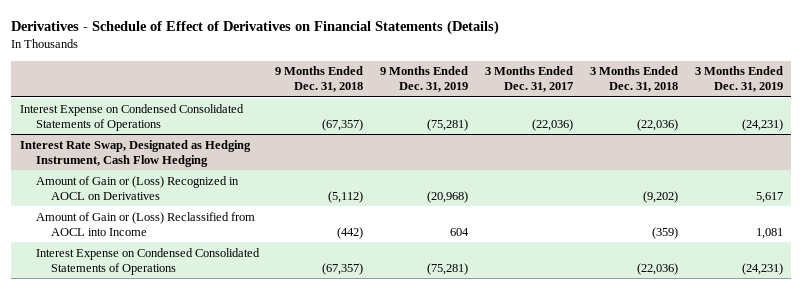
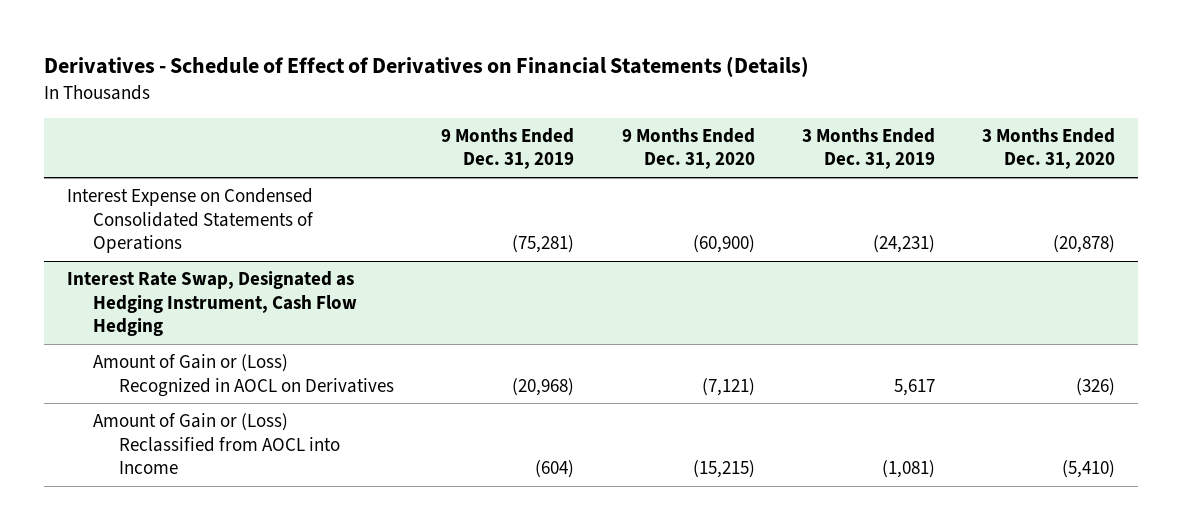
[275,66,364,93] 9 Months Ended Dec. 31, 2018 -> none
[485,66,574,93] 3 Months Ended Dec. 31, 2017 -> none
[589,66,678,93] 3 Months Ended Dec. 31, 2018 -> none
none -> [621,128,755,170] 9 Months Ended Dec. 31, 2020
none -> [981,128,1115,170] 3 Months Ended Dec. 31, 2020
[35,247,260,275] Interest Expense on Condensed Consolidated Statements of Operations -> none
[450,227,470,236] 604 -> [535,459,575,478] (604)
[755,227,783,239] 1,081 -> [881,459,935,478] (1,081)

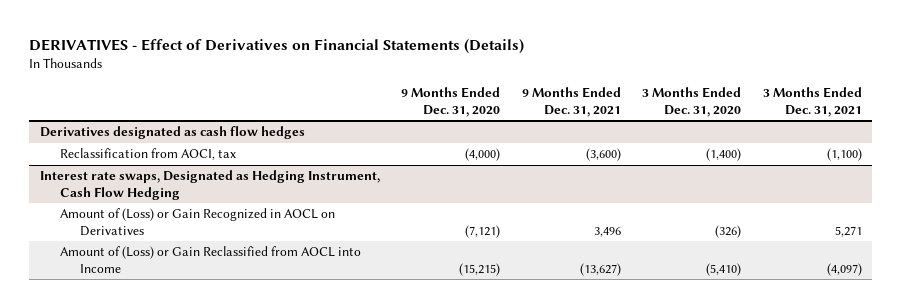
[43,56,809,78] Derivatives - Schedule of Effect of Derivatives on Financial Statements (Details) -> [29,39,525,55] DERIVATIVES - Effect of Derivatives on Financial Statements (Details)
[441,128,575,170] 9 Months Ended Dec. 31, 2019 -> none
[801,128,935,170] 3 Months Ended Dec. 31, 2019 -> none
none -> [521,87,621,117] 9 Months Ended Dec. 31, 2021
none -> [762,87,862,117] 3 Months Ended Dec. 31, 2021
[67,188,315,253] Interest Expense on Condensed Consolidated Statements of Operations -> none
none -> [40,126,306,140] Derivatives designated as cash flow hedges
none -> [60,148,237,161] Reclassification from AOCI, tax
[67,271,358,336] Interest Rate Swap, Designated as Hedging Instrument, Cash Flow Hedging -> [40,170,381,200] Interest rate swaps, Designated as Hedging Instrument, Cash Flow Hedging
[93,354,395,397] Amount of Gain or (Loss) Recognized in AOCL on Derivatives -> [60,208,336,236] Amount of (Loss) or Gain Recognized in AOCL on Derivatives
[93,413,341,474] Amount of Gain or (Loss) Reclassified from AOCL into Income -> [60,246,362,273] Amount of (Loss) or Gain Reclassified from AOCL into Income

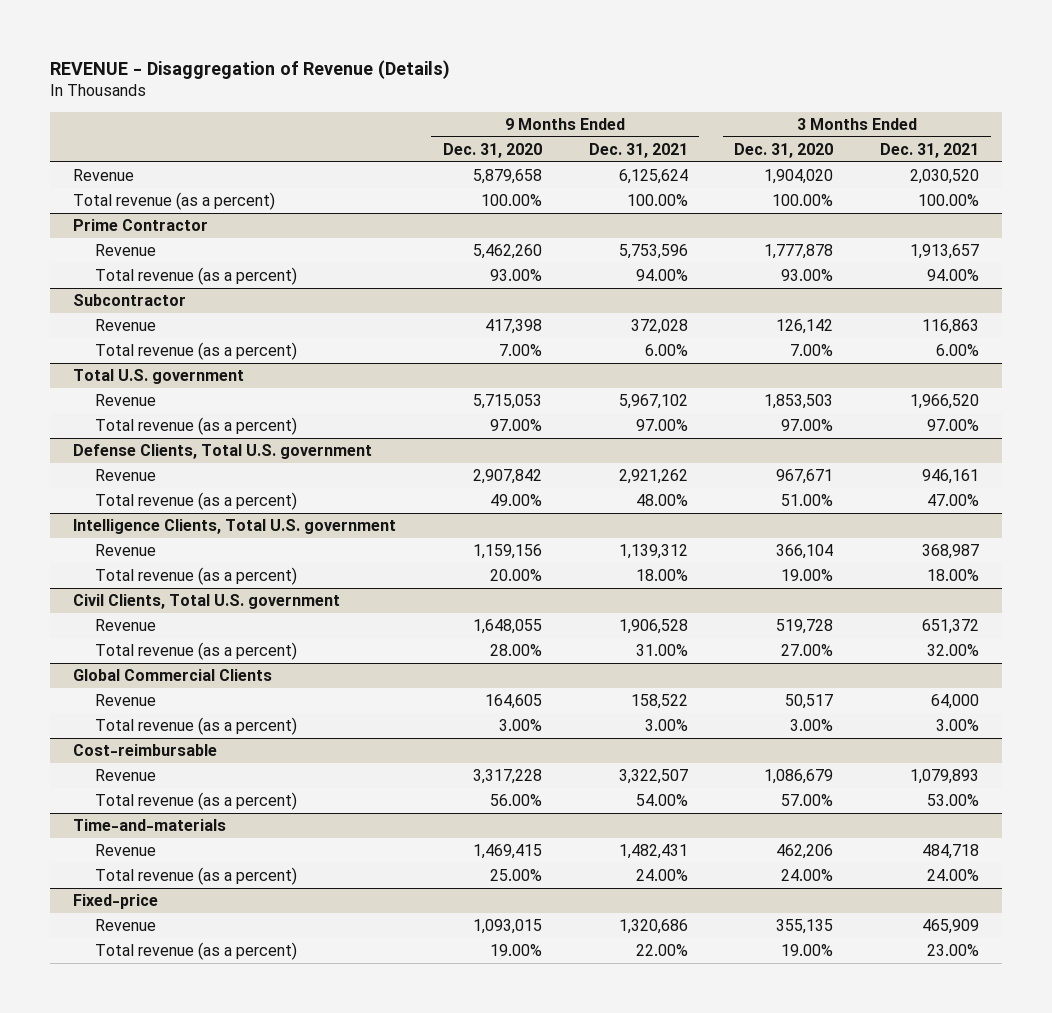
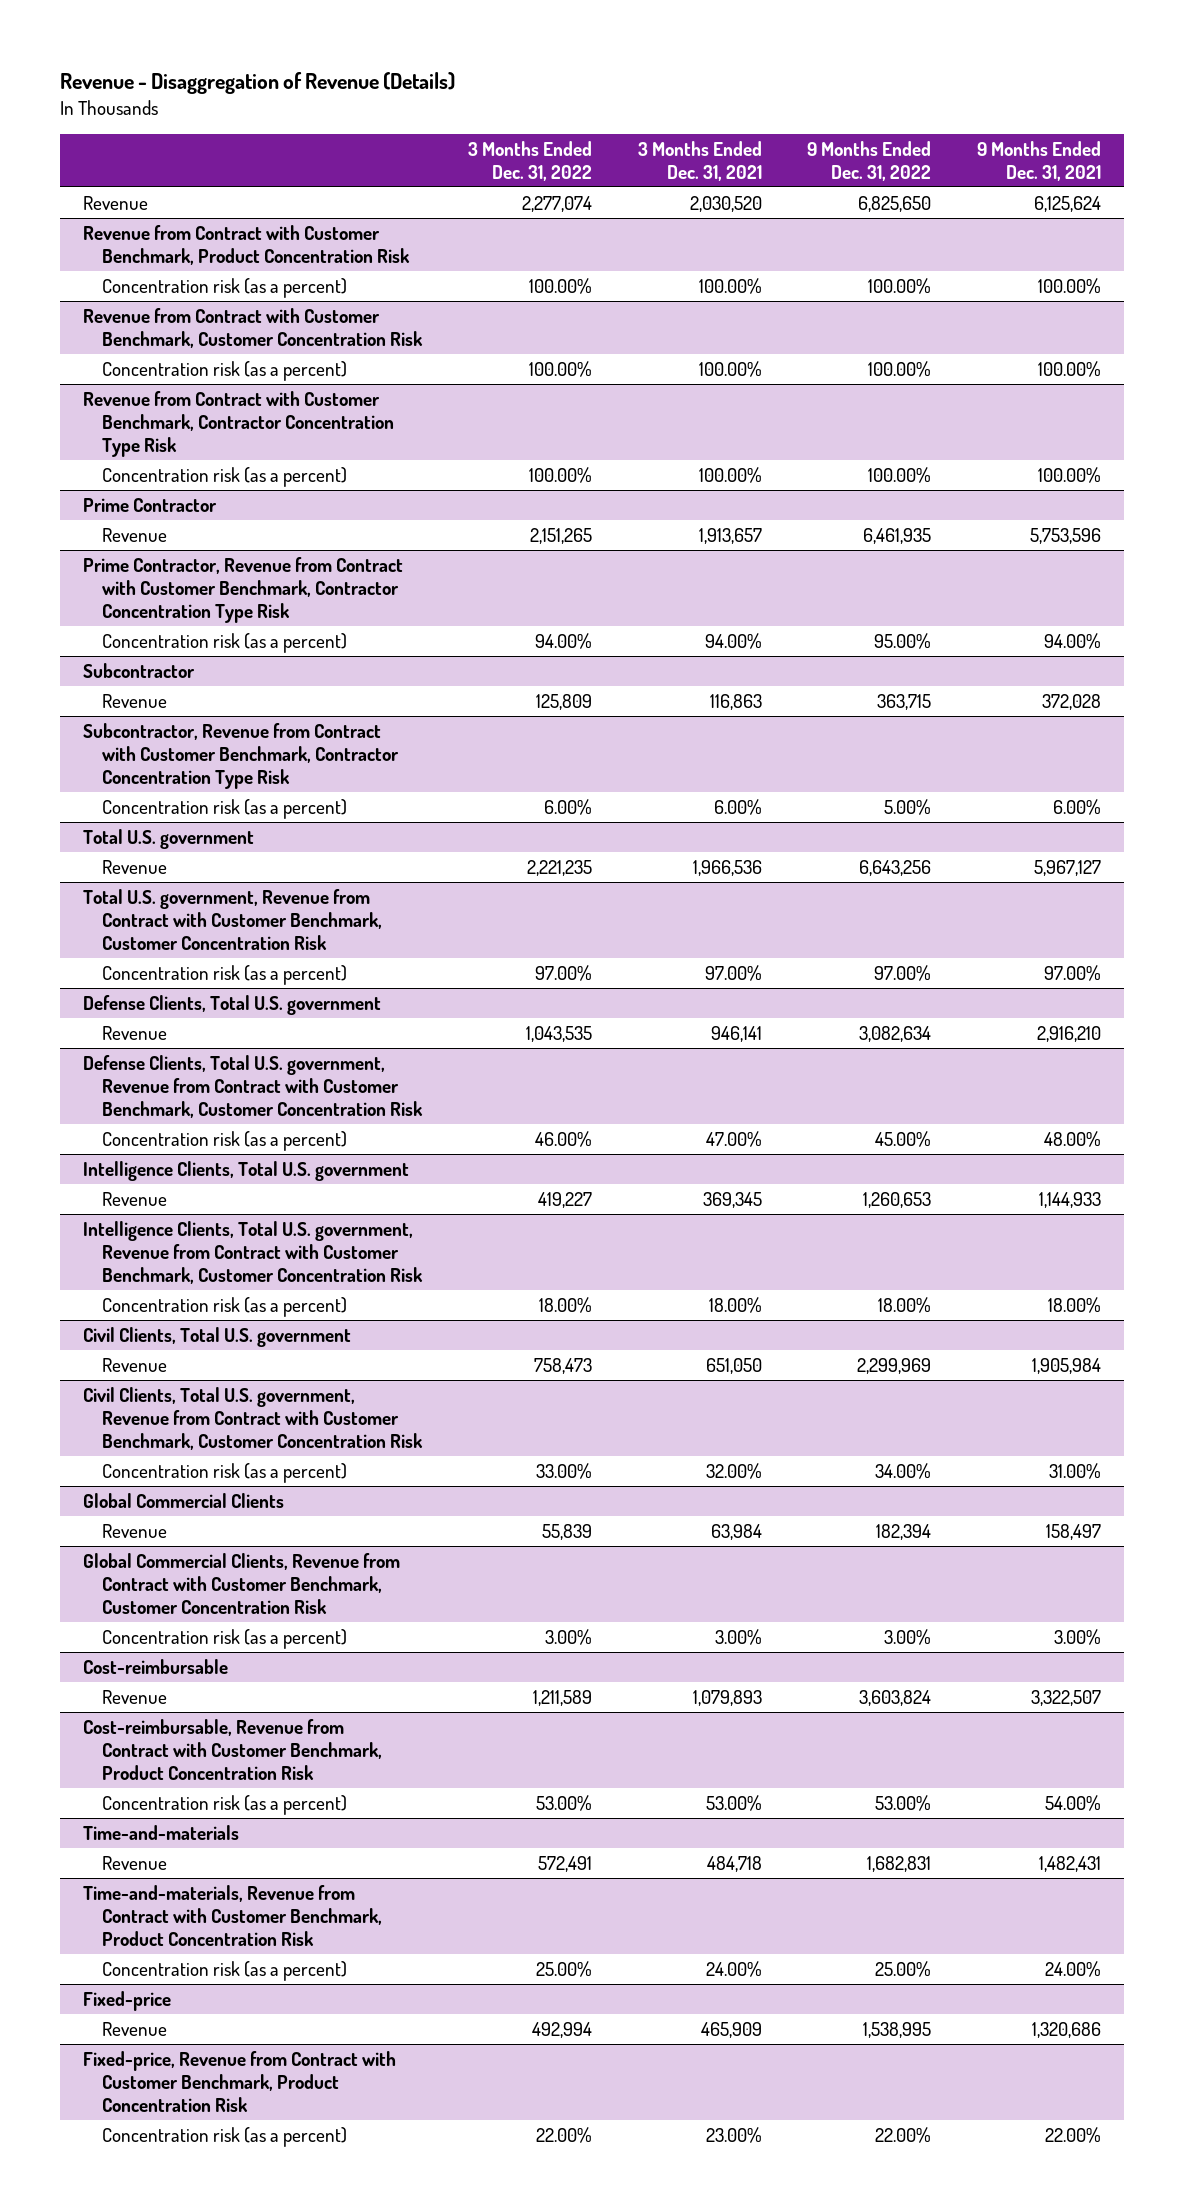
[49,59,450,79] REVENUE - Disaggregation of Revenue (Details) -> [59,72,455,95] Revenue - Disaggregation of Revenue (Details)
[442,143,542,159] Dec. 31, 2020 -> none
[734,143,834,159] Dec. 31, 2020 -> none
none -> [467,140,592,181] 3 Months Ended Dec. 31, 2022
none -> [807,140,932,181] 9 Months Ended Dec. 31, 2022
[73,192,276,211] Total revenue (as a percent) -> none
none -> [82,224,411,265] Revenue from Contract with Customer Benchmark, Product Concentration Risk
none -> [102,277,348,298] Concentration risk (as a percent)
none -> [82,307,424,348] Revenue from Contract with Customer Benchmark, Customer Concentration Risk
none -> [102,360,348,381] Concentration risk (as a percent)
none -> [82,390,395,457] Revenue from Contract with Customer Benchmark, Contractor Concentration Type Risk
none -> [102,466,348,487] Concentration risk (as a percent)
none -> [82,556,403,623] Prime Contractor, Revenue from Contract with Customer Benchmark, Contractor Concentration Type Risk
[94,267,297,286] Total revenue (as a percent) -> [102,632,348,653] Concentration risk (as a percent)
[94,342,297,361] Total revenue (as a percent) -> none
none -> [82,722,400,789] Subcontractor, Revenue from Contract with Customer Benchmark, Contractor Concentration Type Risk
none -> [102,798,348,819] Concentration risk (as a percent)
[618,394,688,410] 5,967,102 -> [1034,859,1102,876] 5,967,127
[909,394,979,410] 1,966,520 -> [692,859,762,876] 1,966,536
none -> [82,888,383,950] Total U.S. government, Revenue from Contract with Customer Benchmark, Customer Concentration Risk
[94,417,297,436] Total revenue (as a percent) -> [102,964,348,985] Concentration risk (as a percent)
[618,469,688,485] 2,921,262 -> [1037,1025,1102,1042] 2,916,210
[921,469,979,485] 946,161 -> [710,1025,762,1042] 946,141
none -> [82,1054,424,1118] Defense Clients, Total U.S. government, Revenue from Contract with Customer Benchmark, Customer Concentration Risk
[94,492,297,511] Total revenue (as a percent) -> [102,1130,348,1151] Concentration risk (as a percent)
[618,544,688,560] 1,139,312 -> [1039,1191,1102,1208] 1,144,933
[921,544,979,560] 368,987 -> [702,1191,762,1208] 369,345
none -> [82,1220,424,1284] Intelligence Clients, Total U.S. government, Revenue from Contract with Customer Benchmark, Customer Concentration Risk
[94,567,297,586] Total revenue (as a percent) -> [102,1296,348,1317] Concentration risk (as a percent)
[618,619,688,635] 1,906,528 -> [1032,1357,1102,1374] 1,905,984
[921,619,979,635] 651,372 -> [705,1357,762,1374] 651,050
none -> [82,1386,424,1450] Civil Clients, Total U.S. government, Revenue from Contract with Customer Benchmark, Customer Concentration Risk
[94,642,297,661] Total revenue (as a percent) -> [102,1462,348,1483] Concentration risk (as a percent)
[94,717,297,736] Total revenue (as a percent) -> none
[630,694,688,710] 158,522 -> [1046,1523,1102,1540] 158,497
[930,694,979,710] 64,000 -> [710,1523,762,1540] 63,984
none -> [82,1552,400,1614] Global Commercial Clients, Revenue from Contract with Customer Benchmark, Customer Concentration Risk
none -> [102,1628,348,1649] Concentration risk (as a percent)
none -> [82,1718,383,1780] Cost-reimbursable, Revenue from Contract with Customer Benchmark, Product Concentration Risk
[94,792,297,811] Total revenue (as a percent) -> [102,1794,348,1815] Concentration risk (as a percent)
none -> [82,1884,383,1946] Time-and-materials, Revenue from Contract with Customer Benchmark, Product Concentration Risk
[94,867,297,886] Total revenue (as a percent) -> [102,1960,348,1981] Concentration risk (as a percent)
none -> [82,2050,396,2112] Fixed-price, Revenue from Contract with Customer Benchmark, Product Concentration Risk
[94,942,297,961] Total revenue (as a percent) -> [102,2126,348,2147] Concentration risk (as a percent)

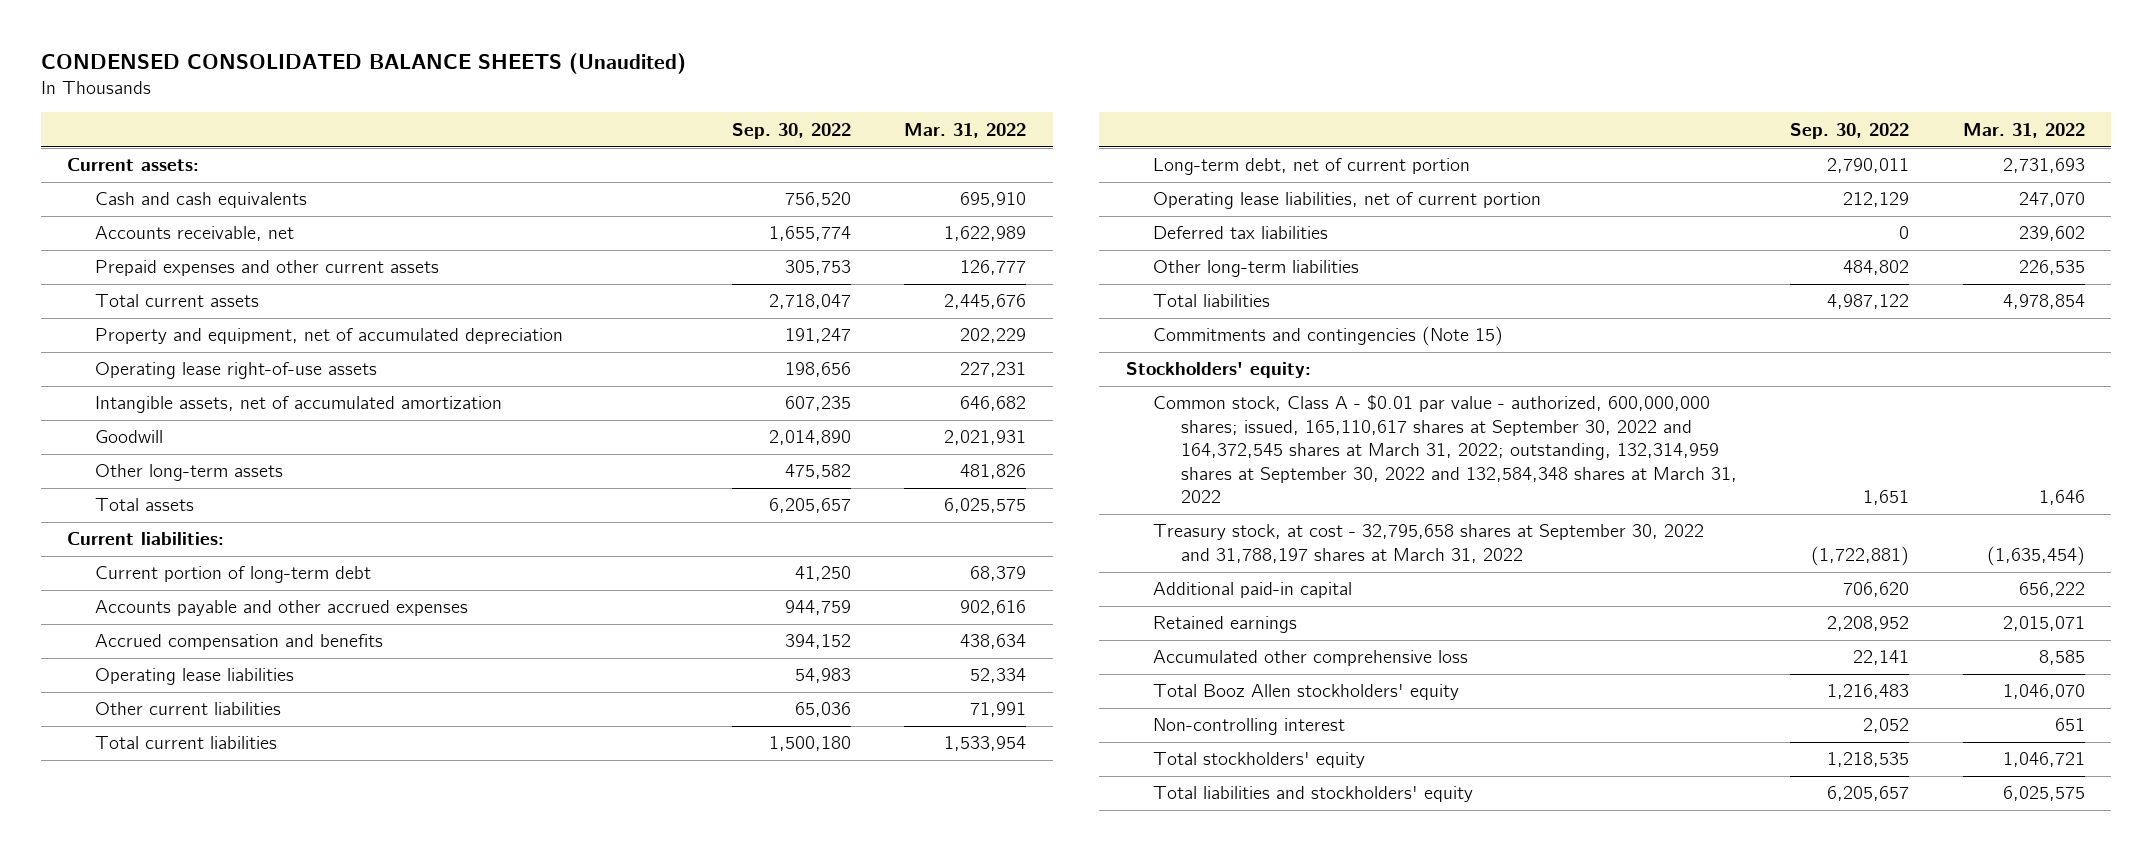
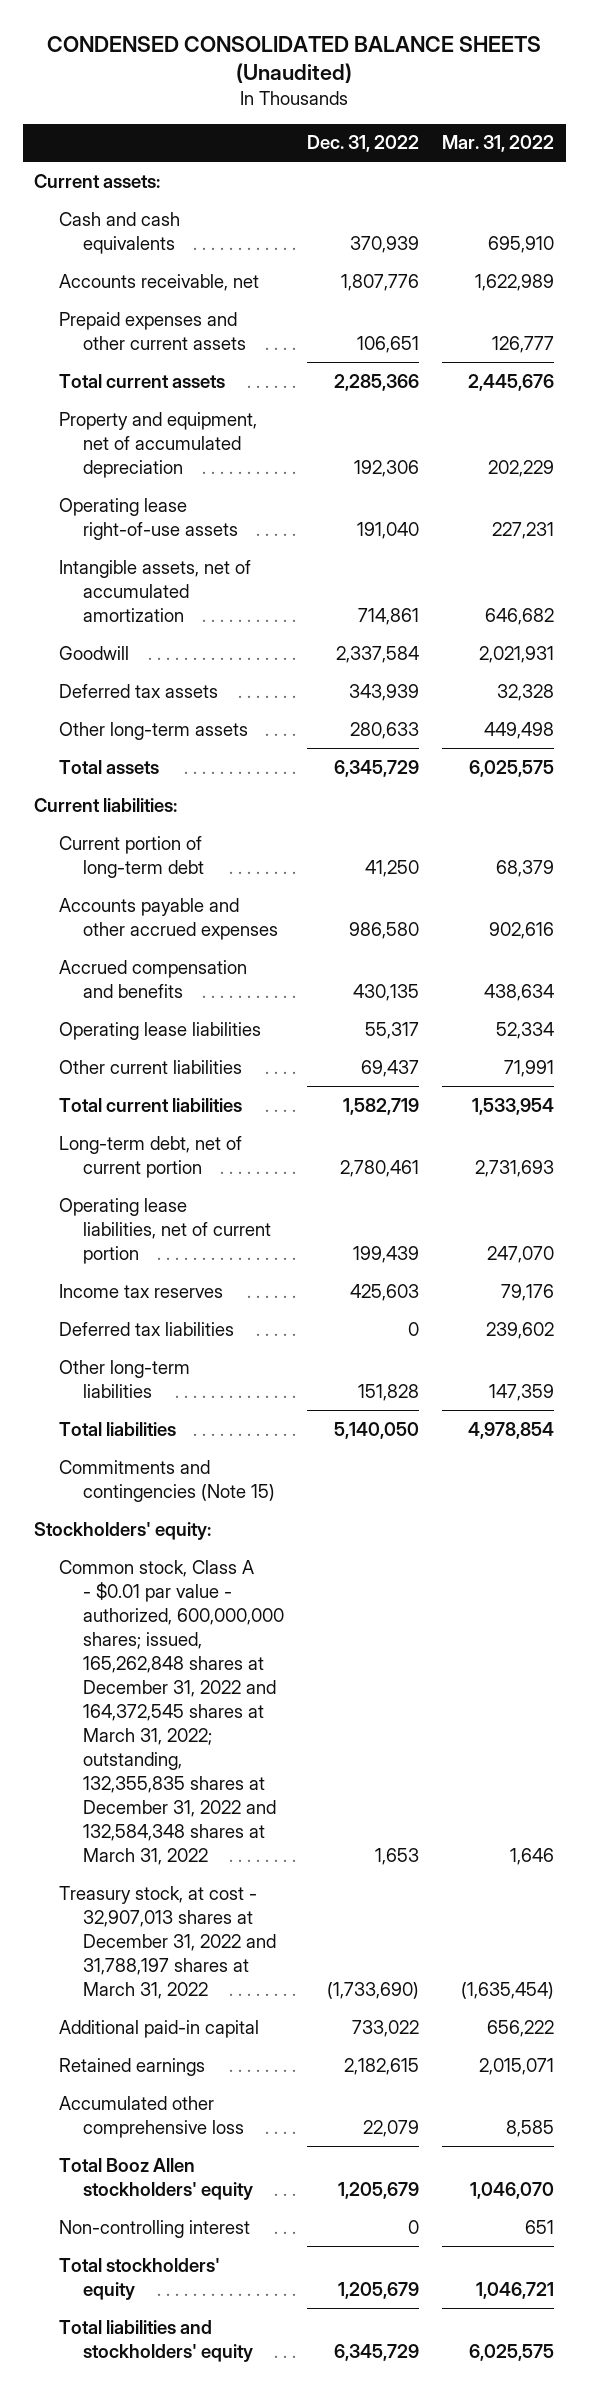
[731,122,851,139] Sep. 30, 2022 -> none
none -> [307,135,420,153] Dec. 31, 2022
none -> [58,683,218,698] Deferred tax assets
[960,464,1027,480] 481,826 -> [484,721,555,739] 449,498
none -> [58,1283,223,1298] Income tax reserves
[2018,260,2085,276] 226,535 -> [489,1383,555,1401] 147,359
[1153,395,1737,503] Common stock, Class A - $0.01 par value - authorized, 600,000,000 shares; issued, 165,110,617 shares at September 30, 2022 and 164,372,545 shares at March 31, 2022; outstanding, 132,314,959 shares at September 30, 2022 and 132,584,348 shares at March 31, 2022 -> [58,1559,285,1865] Common stock, Class A - $0.01 par value - authorized, 600,000,000 shares; issued, 165,262,848 shares at December 31, 2022 and 164,372,545 shares at March 31, 2022; outstanding, 132,355,835 shares at December 31, 2022 and 132,584,348 shares at March 31, 2022
[1153,524,1705,563] Treasury stock, at cost - 32,795,658 shares at September 30, 2022 and 31,788,197 shares at March 31, 2022 -> [58,1885,277,1999] Treasury stock, at cost - 32,907,013 shares at December 31, 2022 and 31,788,197 shares at March 31, 2022

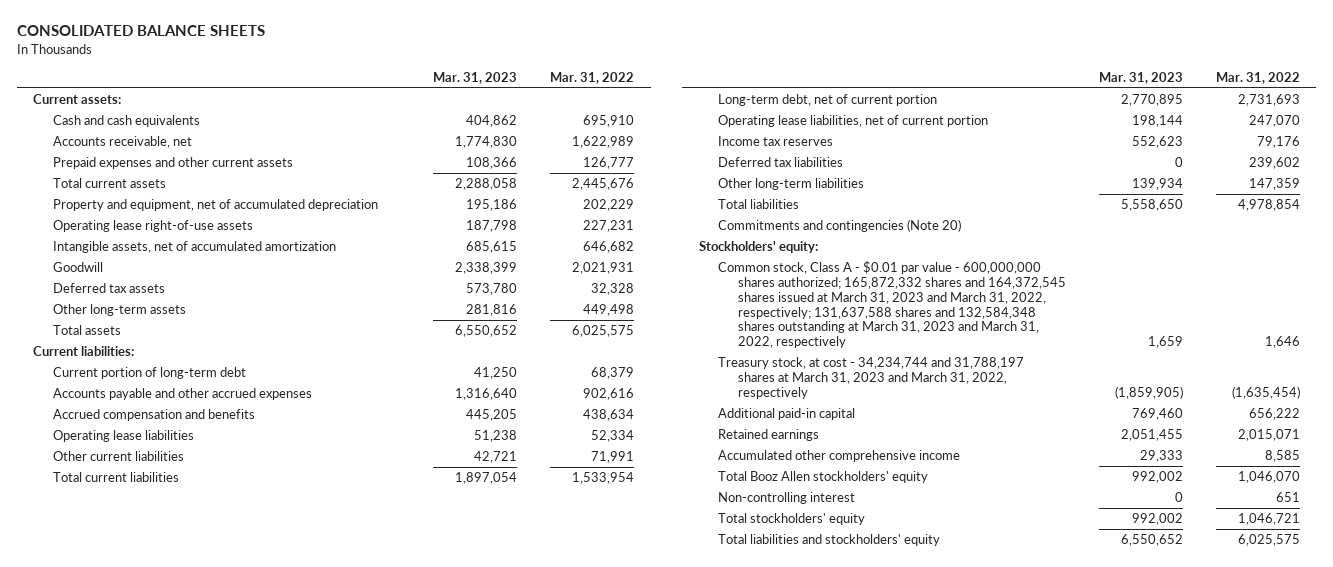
[47,35,542,84] CONDENSED CONSOLIDATED BALANCE SHEETS (Unaudited) -> [16,25,265,37] CONSOLIDATED BALANCE SHEETS
[307,135,420,153] Dec. 31, 2022 -> none
none -> [432,71,517,84] Mar. 31, 2023
[58,1459,276,1502] Commitments and contingencies (Note 15) -> [718,219,962,233] Commitments and contingencies (Note 20)
[58,1559,285,1865] Common stock, Class A - $0.01 par value - authorized, 600,000,000 shares; issued, 165,262,848 shares at December 31, 2022 and 164,372,545 shares at March 31, 2022; outstanding, 132,355,835 shares at December 31, 2022 and 132,584,348 shares at March 31, 2022 -> [718,261,1066,349] Common stock, Class A - $0.01 par value - 600,000,000 shares authorized; 165,872,332 shares and 164,372,545 shares issued at March 31, 2023 and March 31, 2022, respectively; 131,637,588 shares and 132,584,348 shares outstanding at March 31, 2023 and March 31, 2022, respectively
[58,1885,277,1999] Treasury stock, at cost - 32,907,013 shares at December 31, 2022 and 31,788,197 shares at March 31, 2022 -> [718,357,1025,399] Treasury stock, at cost - 34,234,744 and 31,788,197 shares at March 31, 2023 and March 31, 2022, respectively
[58,2095,245,2138] Accumulated other comprehensive loss -> [718,450,961,463] Accumulated other comprehensive income

